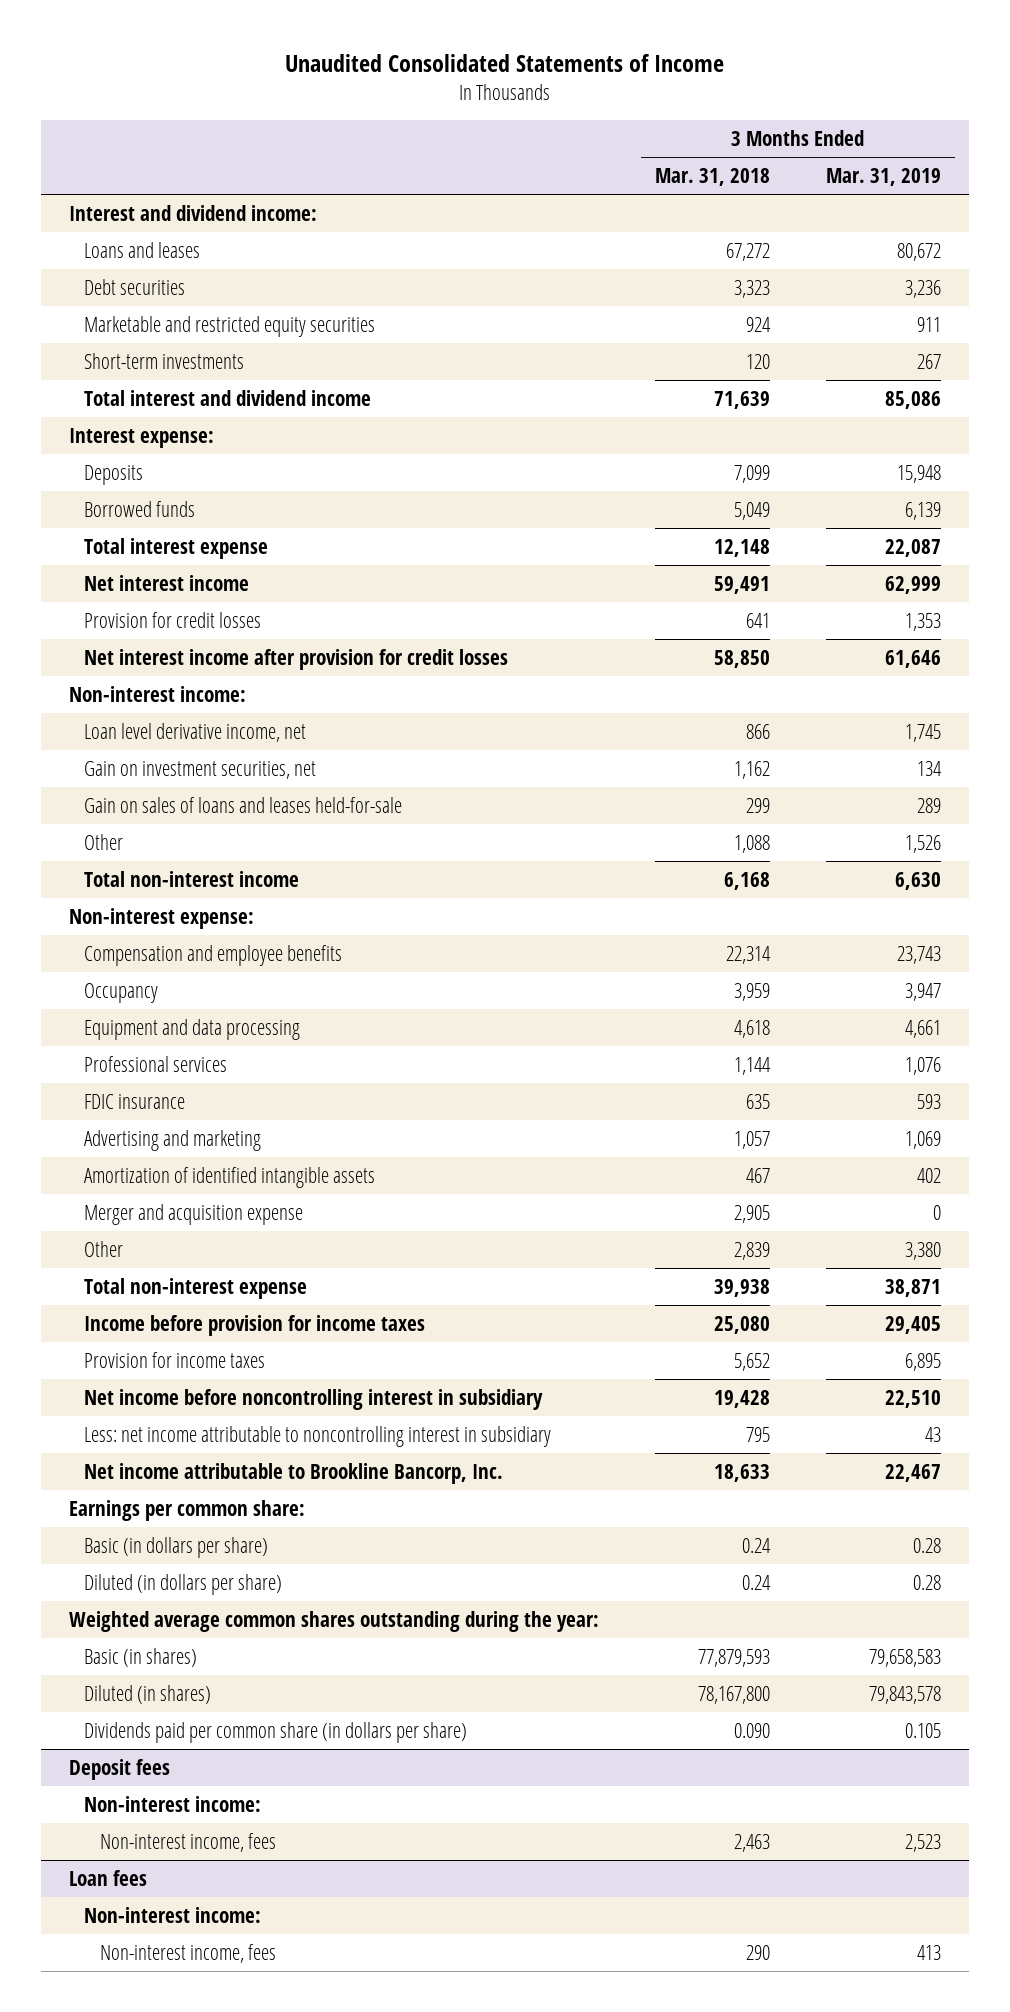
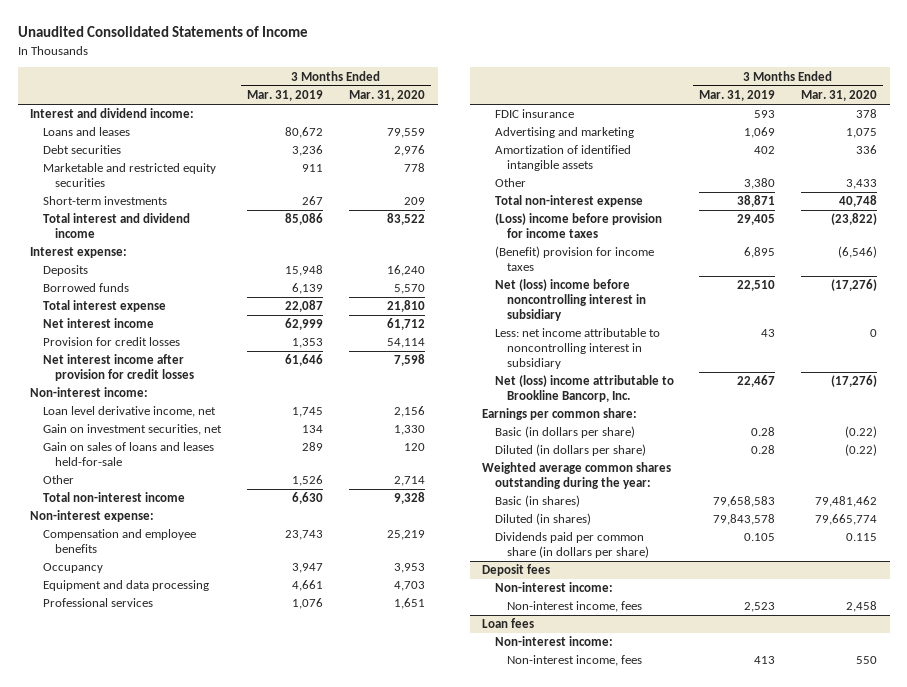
[654,168,770,187] Mar. 31, 2018 -> none
none -> [348,90,425,102] Mar. 31, 2020
[84,1203,304,1225] Merger and acquisition expense -> none
[84,1314,426,1336] Income before provision for income taxes -> [494,213,662,239] (Loss) income before provision for income taxes
[84,1351,266,1368] Provision for income taxes -> [494,246,654,272] (Benefit) provision for income taxes
[84,1388,544,1410] Net income before noncontrolling interest in subsidiary -> [494,279,647,322] Net (loss) income before noncontrolling interest in subsidiary
[84,1462,504,1484] Net income attributable to Brookline Bancorp, Inc. -> [494,375,674,403] Net (loss) income attributable to Brookline Bancorp, Inc.

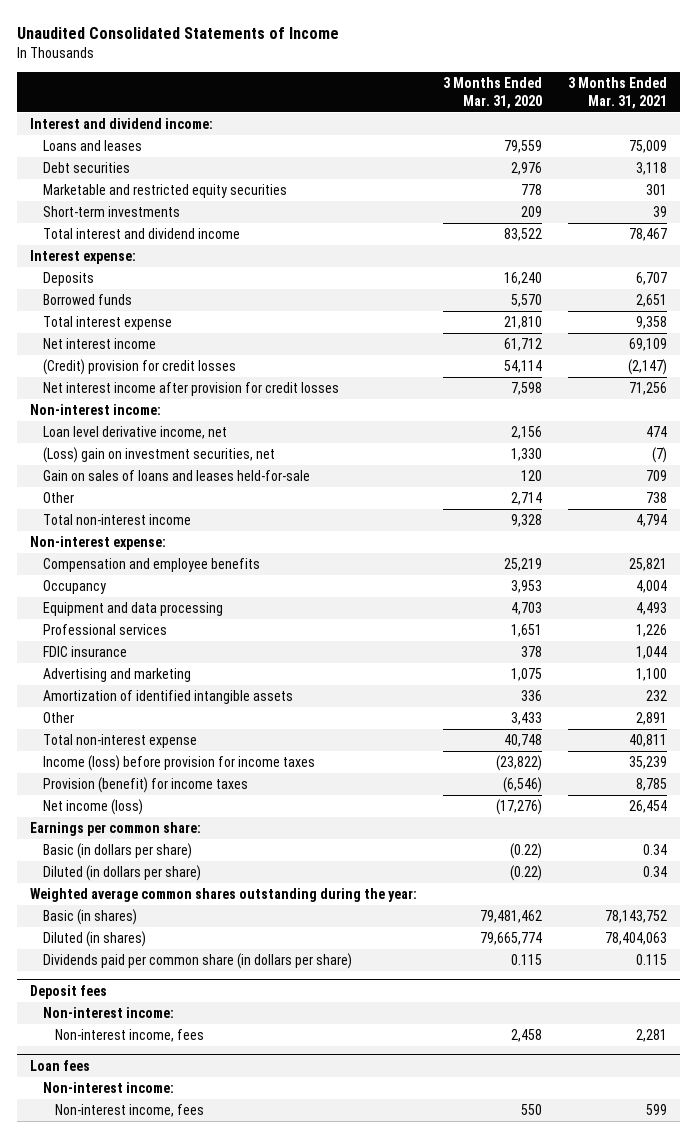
[247,90,324,102] Mar. 31, 2019 -> none
none -> [568,77,668,109] 3 Months Ended Mar. 31, 2021
[42,337,180,347] Provision for credit losses -> [42,359,236,376] (Credit) provision for credit losses
[42,424,222,436] Gain on investment securities, net -> [42,447,275,464] (Loss) gain on investment securities, net
[494,279,647,322] Net (loss) income before noncontrolling interest in subsidiary -> none
[494,328,660,370] Less: net income attributable to noncontrolling interest in subsidiary -> none
[494,213,662,239] (Loss) income before provision for income taxes -> [42,755,315,772] Income (loss) before provision for income taxes
[494,246,654,272] (Benefit) provision for income taxes -> [42,777,248,794] Provision (benefit) for income taxes
[494,375,674,403] Net (loss) income attributable to Brookline Bancorp, Inc. -> [42,799,143,816] Net income (loss)

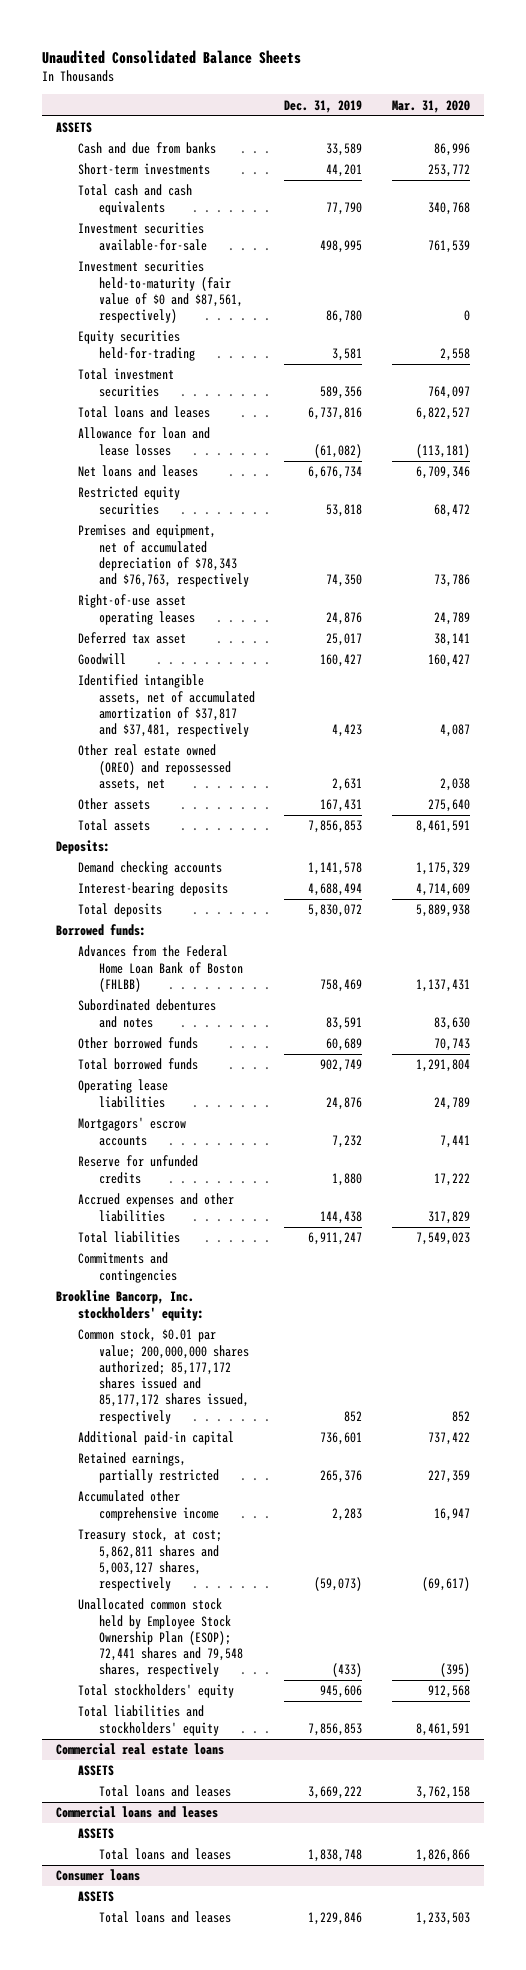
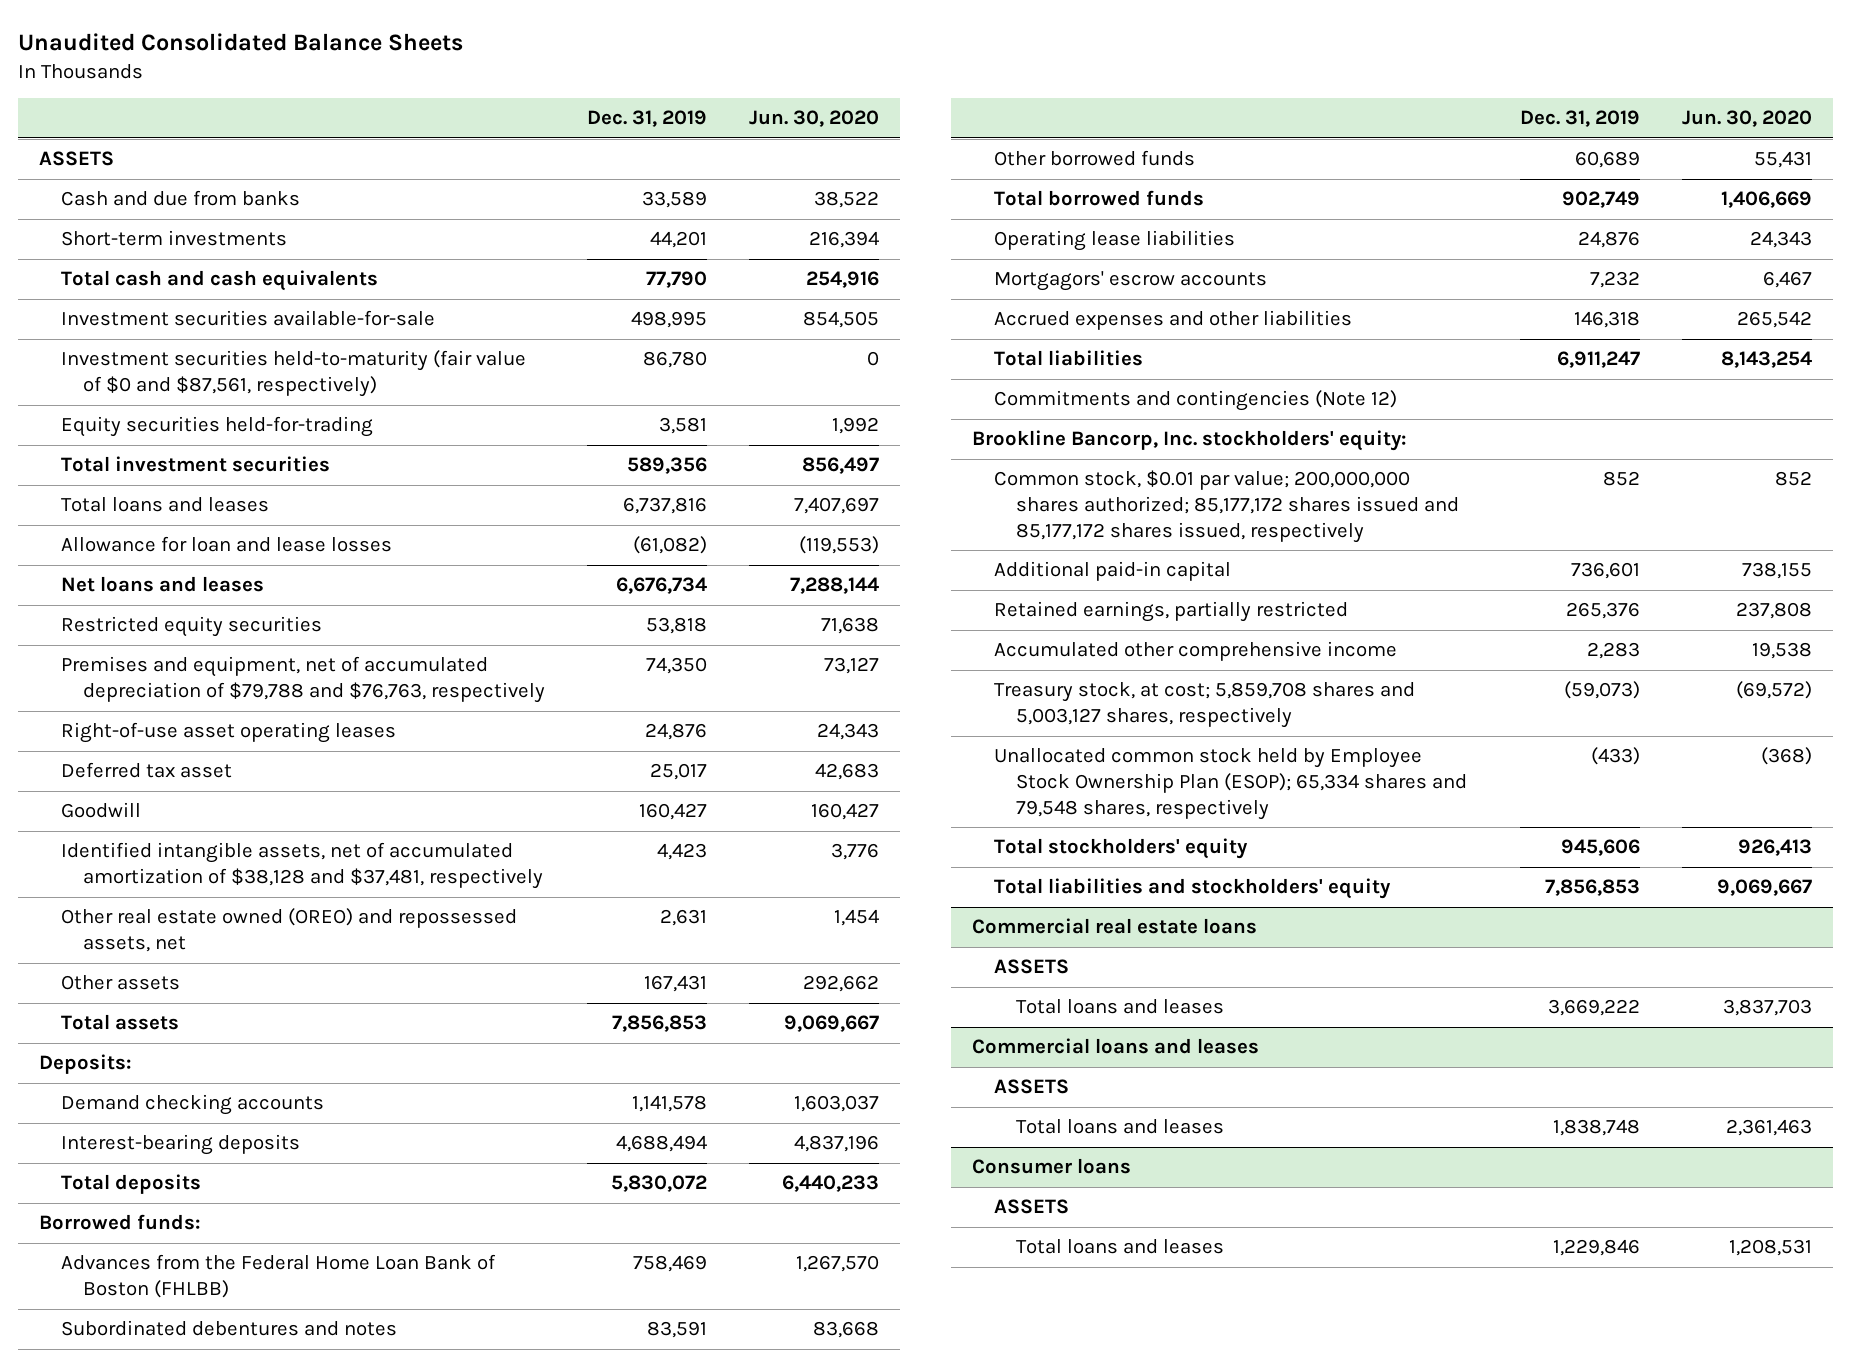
[391,99,470,113] Mar. 31, 2020 -> none
none -> [748,110,879,128] Jun. 30, 2020
[77,524,250,588] Premises and equipment, net of accumulated depreciation of $78,343 and $76,763, respectively -> [61,656,546,704] Premises and equipment, net of accumulated depreciation of $79,788 and $76,763, respectively
[77,674,256,738] Identified intangible assets, net of accumulated amortization of $37,817 and $37,481, respectively -> [61,842,544,890] Identified intangible assets, net of accumulated amortization of $38,128 and $37,481, respectively
[77,1155,198,1184] Reserve for unfunded credits -> none
[320,1210,363,1224] 144,438 -> [1573,311,1640,329] 146,318
[77,1252,178,1283] Commitments and contingencies -> [993,390,1397,412] Commitments and contingencies (Note 12)
[77,1528,222,1592] Treasury stock, at cost; 5,862,811 shares and 5,003,127 shares, respectively -> [993,682,1415,729] Treasury stock, at cost; 5,859,708 shares and 5,003,127 shares, respectively
[77,1598,244,1678] Unallocated common stock held by Employee Stock Ownership Plan (ESOP); 72,441 shares and 79,548 shares, respectively -> [993,748,1468,821] Unallocated common stock held by Employee Stock Ownership Plan (ESOP); 65,334 shares and 79,548 shares, respectively

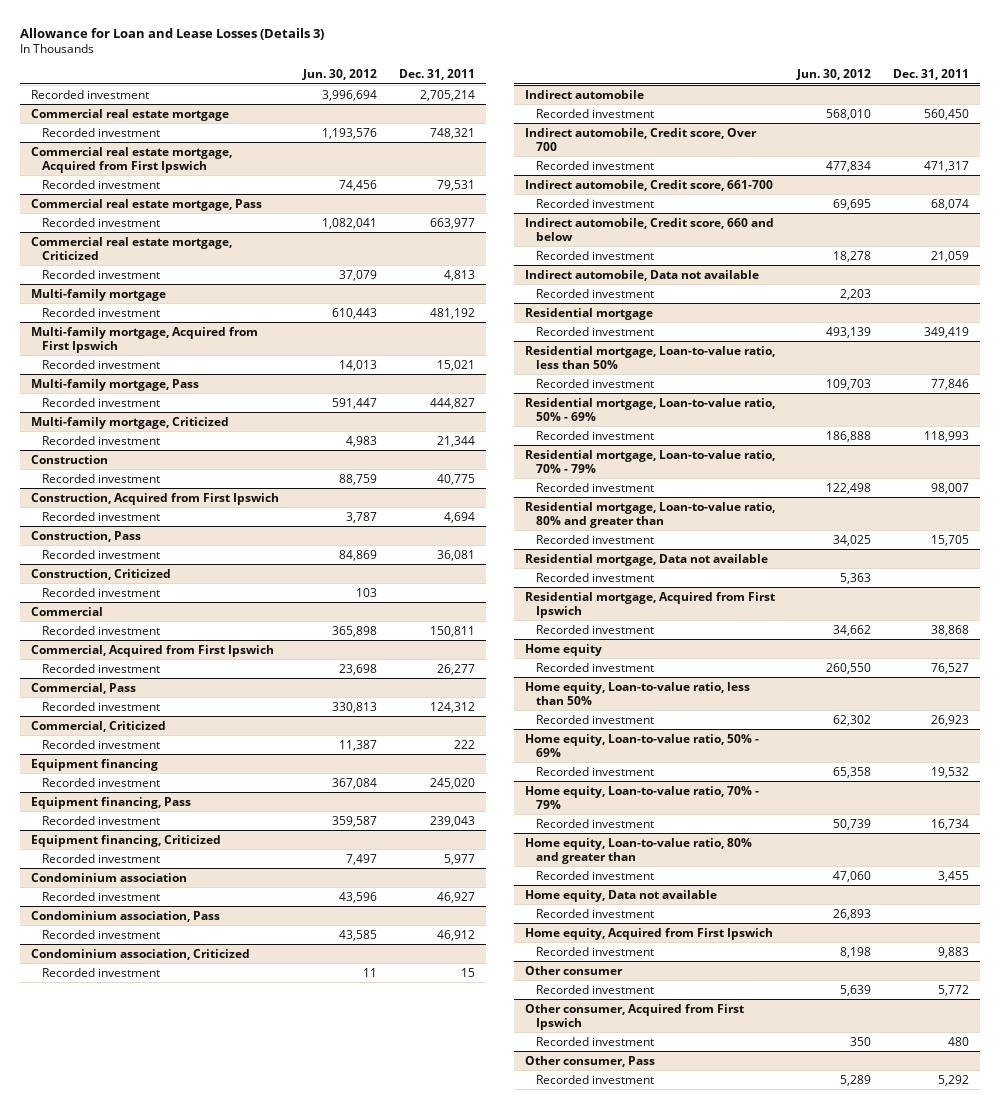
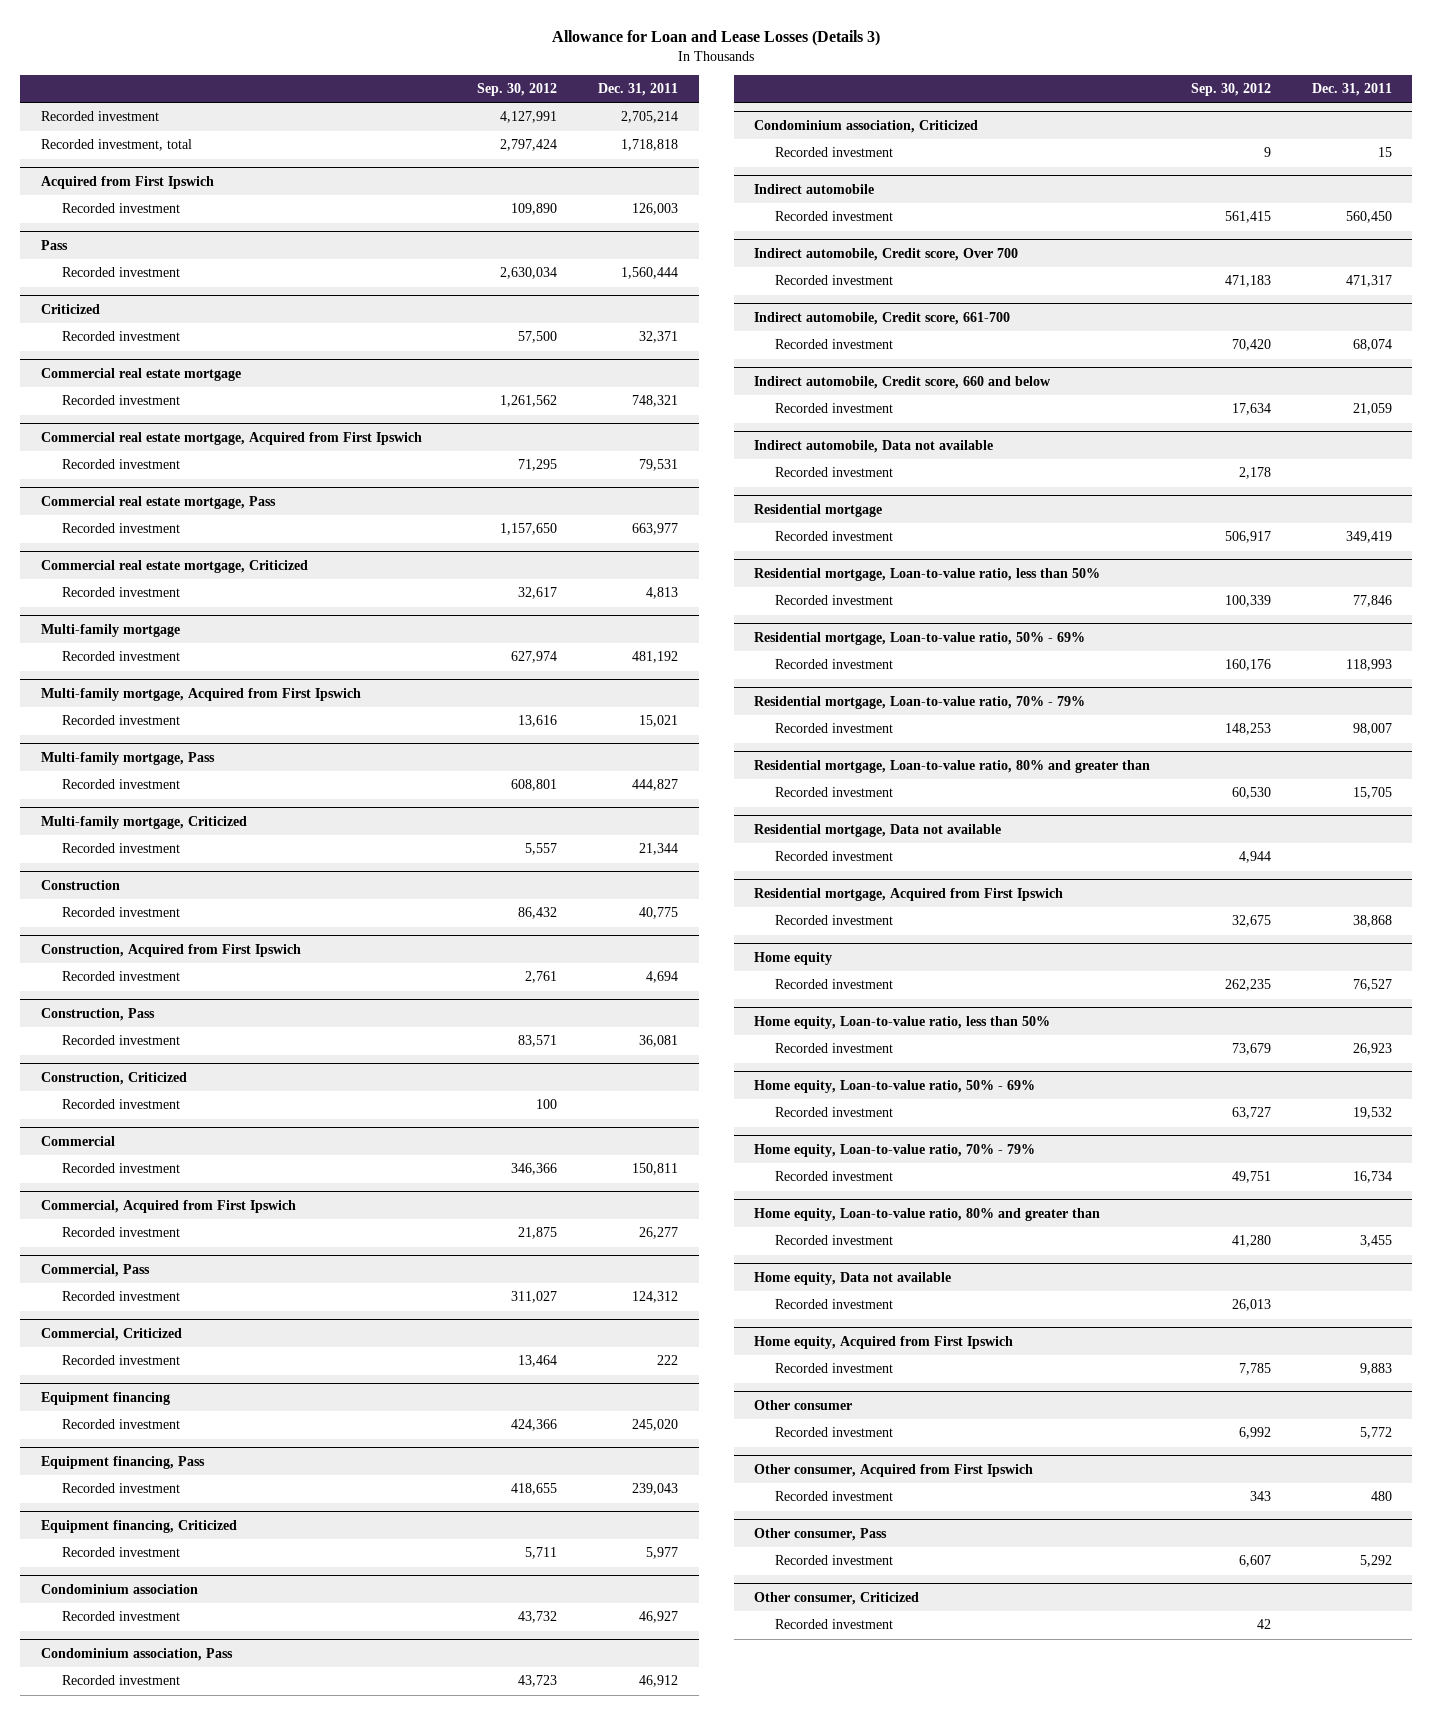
[302,69,378,81] Jun. 30, 2012 -> none
none -> [477,82,558,96] Sep. 30, 2012
none -> [40,139,192,152] Recorded investment, total
none -> [40,176,214,190] Acquired from First Ipswich
none -> [61,203,180,214] Recorded investment
none -> [40,240,68,251] Pass
none -> [61,267,180,278] Recorded investment
none -> [40,304,100,315] Criticized
none -> [61,331,180,342] Recorded investment
none -> [754,1592,920,1606] Other consumer, Criticized
none -> [774,1619,893,1630] Recorded investment

